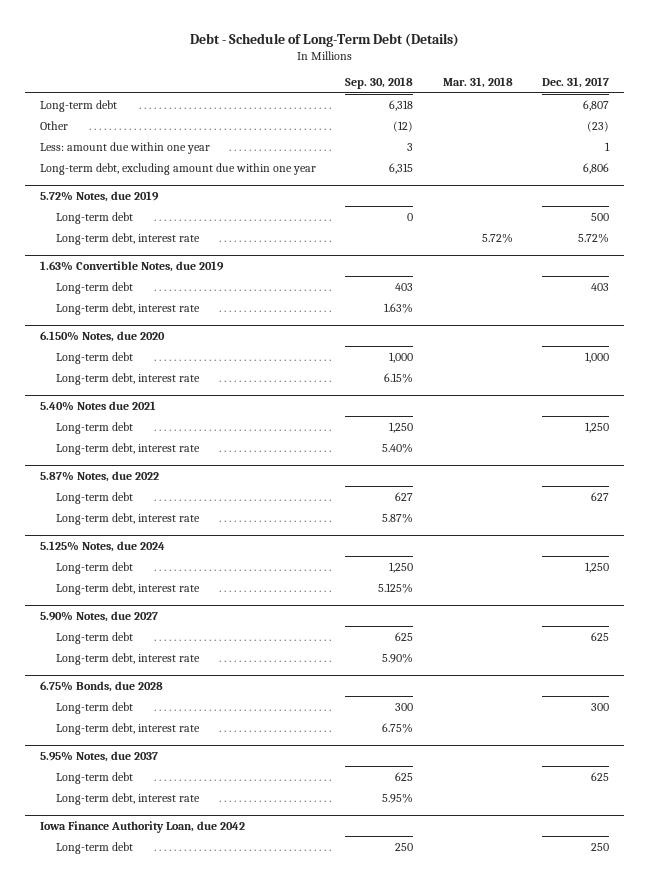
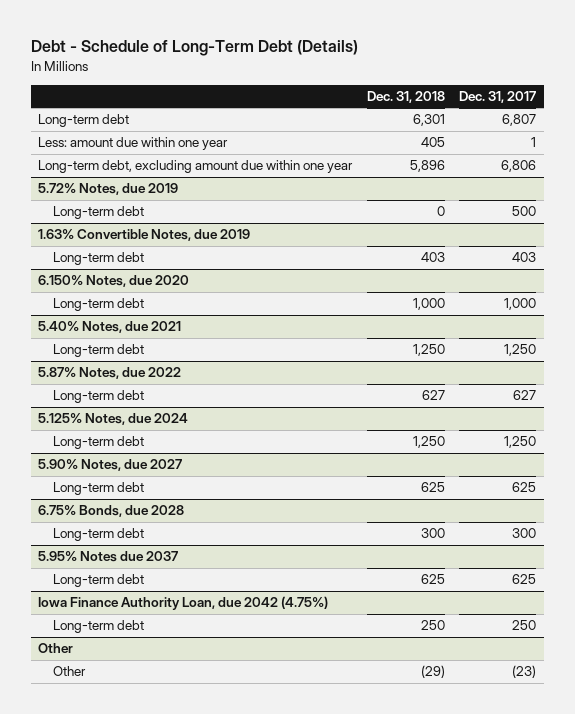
[345,77,414,90] Sep. 30, 2018 -> none
[442,77,513,89] Mar. 31, 2018 -> none
none -> [366,90,445,103] Dec. 31, 2018
[39,120,68,130] Other -> none
[56,232,201,245] Long-term debt, interest rate -> none
[56,302,201,315] Long-term debt, interest rate -> none
[56,372,201,385] Long-term debt, interest rate -> none
[39,400,156,411] 5.40% Notes due 2021 -> [38,321,182,334] 5.40% Notes, due 2021
[56,442,201,455] Long-term debt, interest rate -> none
[56,512,201,525] Long-term debt, interest rate -> none
[56,582,201,595] Long-term debt, interest rate -> none
[56,652,201,665] Long-term debt, interest rate -> none
[56,722,201,735] Long-term debt, interest rate -> none
[39,750,158,762] 5.95% Notes, due 2037 -> [38,551,179,563] 5.95% Notes due 2037
[56,792,201,805] Long-term debt, interest rate -> none
[39,820,245,833] Iowa Finance Authority Loan, due 2042 -> [38,596,329,611] Iowa Finance Authority Loan, due 2042 (4.75%)
none -> [38,643,74,654] Other
none -> [53,666,87,677] Other

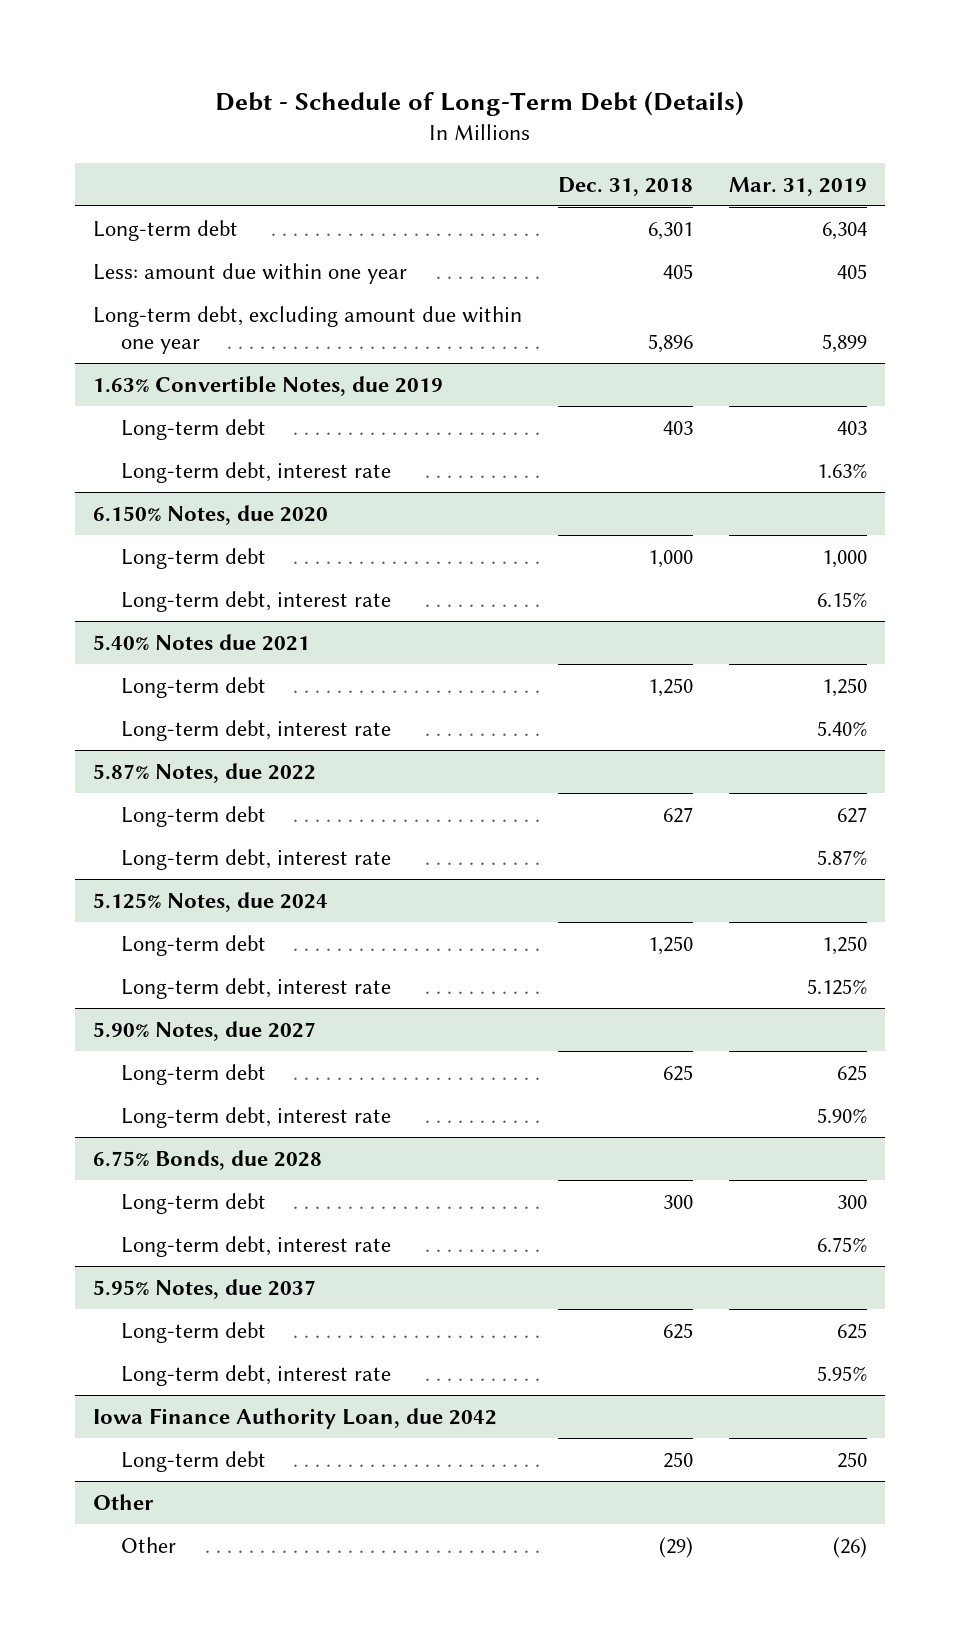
[459,90,537,103] Dec. 31, 2017 -> none
none -> [728,176,867,196] Mar. 31, 2019
[38,183,179,196] 5.72% Notes, due 2019 -> none
[53,206,145,220] Long-term debt -> none
none -> [120,461,391,483] Long-term debt, interest rate
none -> [120,590,391,612] Long-term debt, interest rate
[38,321,182,334] 5.40% Notes, due 2021 -> [92,633,310,651] 5.40% Notes due 2021
none -> [120,719,391,741] Long-term debt, interest rate
none -> [120,848,391,870] Long-term debt, interest rate
none -> [120,977,391,999] Long-term debt, interest rate
none -> [120,1106,391,1128] Long-term debt, interest rate
none -> [120,1235,391,1257] Long-term debt, interest rate
[38,551,179,563] 5.95% Notes due 2037 -> [92,1278,316,1299] 5.95% Notes, due 2037
none -> [120,1364,391,1386] Long-term debt, interest rate
[38,596,329,611] Iowa Finance Authority Loan, due 2042 (4.75%) -> [92,1407,497,1429] Iowa Finance Authority Loan, due 2042

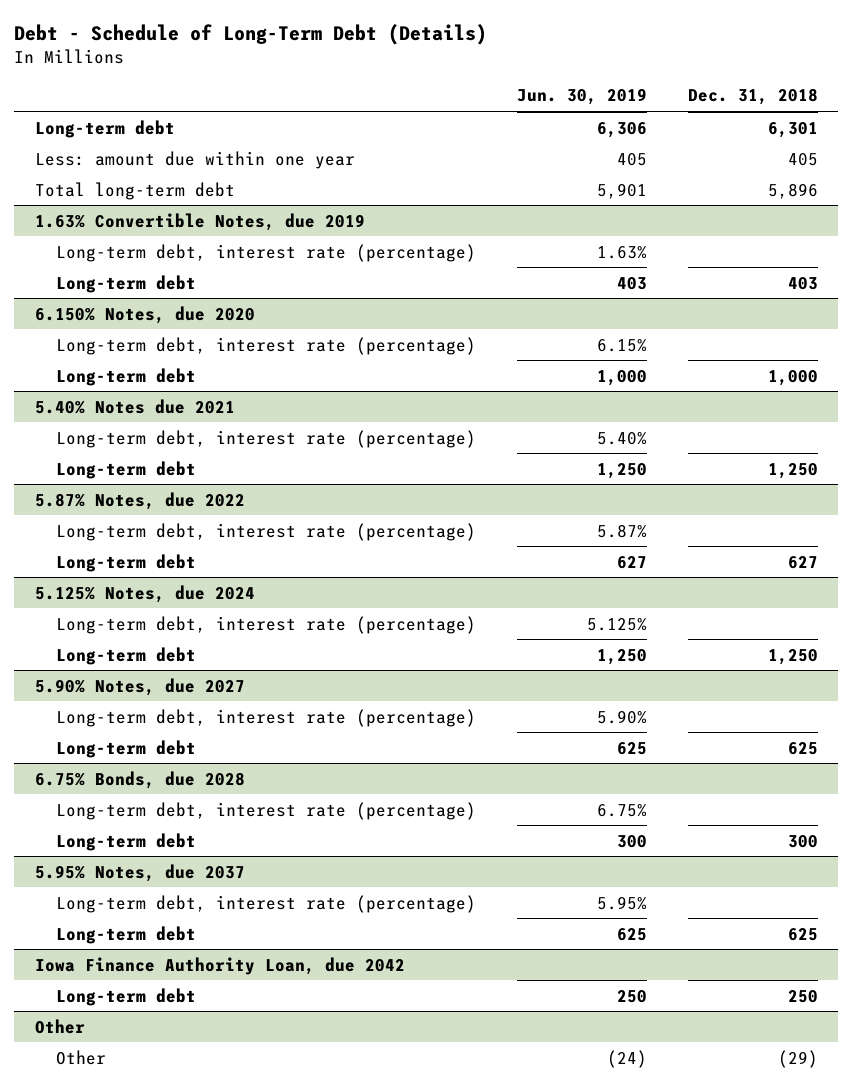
[728,176,867,196] Mar. 31, 2019 -> none
none -> [516,88,647,106] Jun. 30, 2019
[92,305,522,354] Long-term debt, excluding amount due within one year -> [34,181,235,200] Total long-term debt
none -> [56,243,477,262] Long-term debt, interest rate (percentage)
[120,461,391,483] Long-term debt, interest rate -> none
none -> [56,336,477,355] Long-term debt, interest rate (percentage)
[120,590,391,612] Long-term debt, interest rate -> none
none -> [56,429,477,448] Long-term debt, interest rate (percentage)
[120,719,391,741] Long-term debt, interest rate -> none
none -> [56,522,477,541] Long-term debt, interest rate (percentage)
[120,848,391,870] Long-term debt, interest rate -> none
none -> [56,615,477,634] Long-term debt, interest rate (percentage)
[120,977,391,999] Long-term debt, interest rate -> none
none -> [56,708,477,727] Long-term debt, interest rate (percentage)
[120,1106,391,1128] Long-term debt, interest rate -> none
none -> [56,801,477,820] Long-term debt, interest rate (percentage)
[120,1235,391,1257] Long-term debt, interest rate -> none
none -> [56,894,477,913] Long-term debt, interest rate (percentage)
[120,1364,391,1386] Long-term debt, interest rate -> none

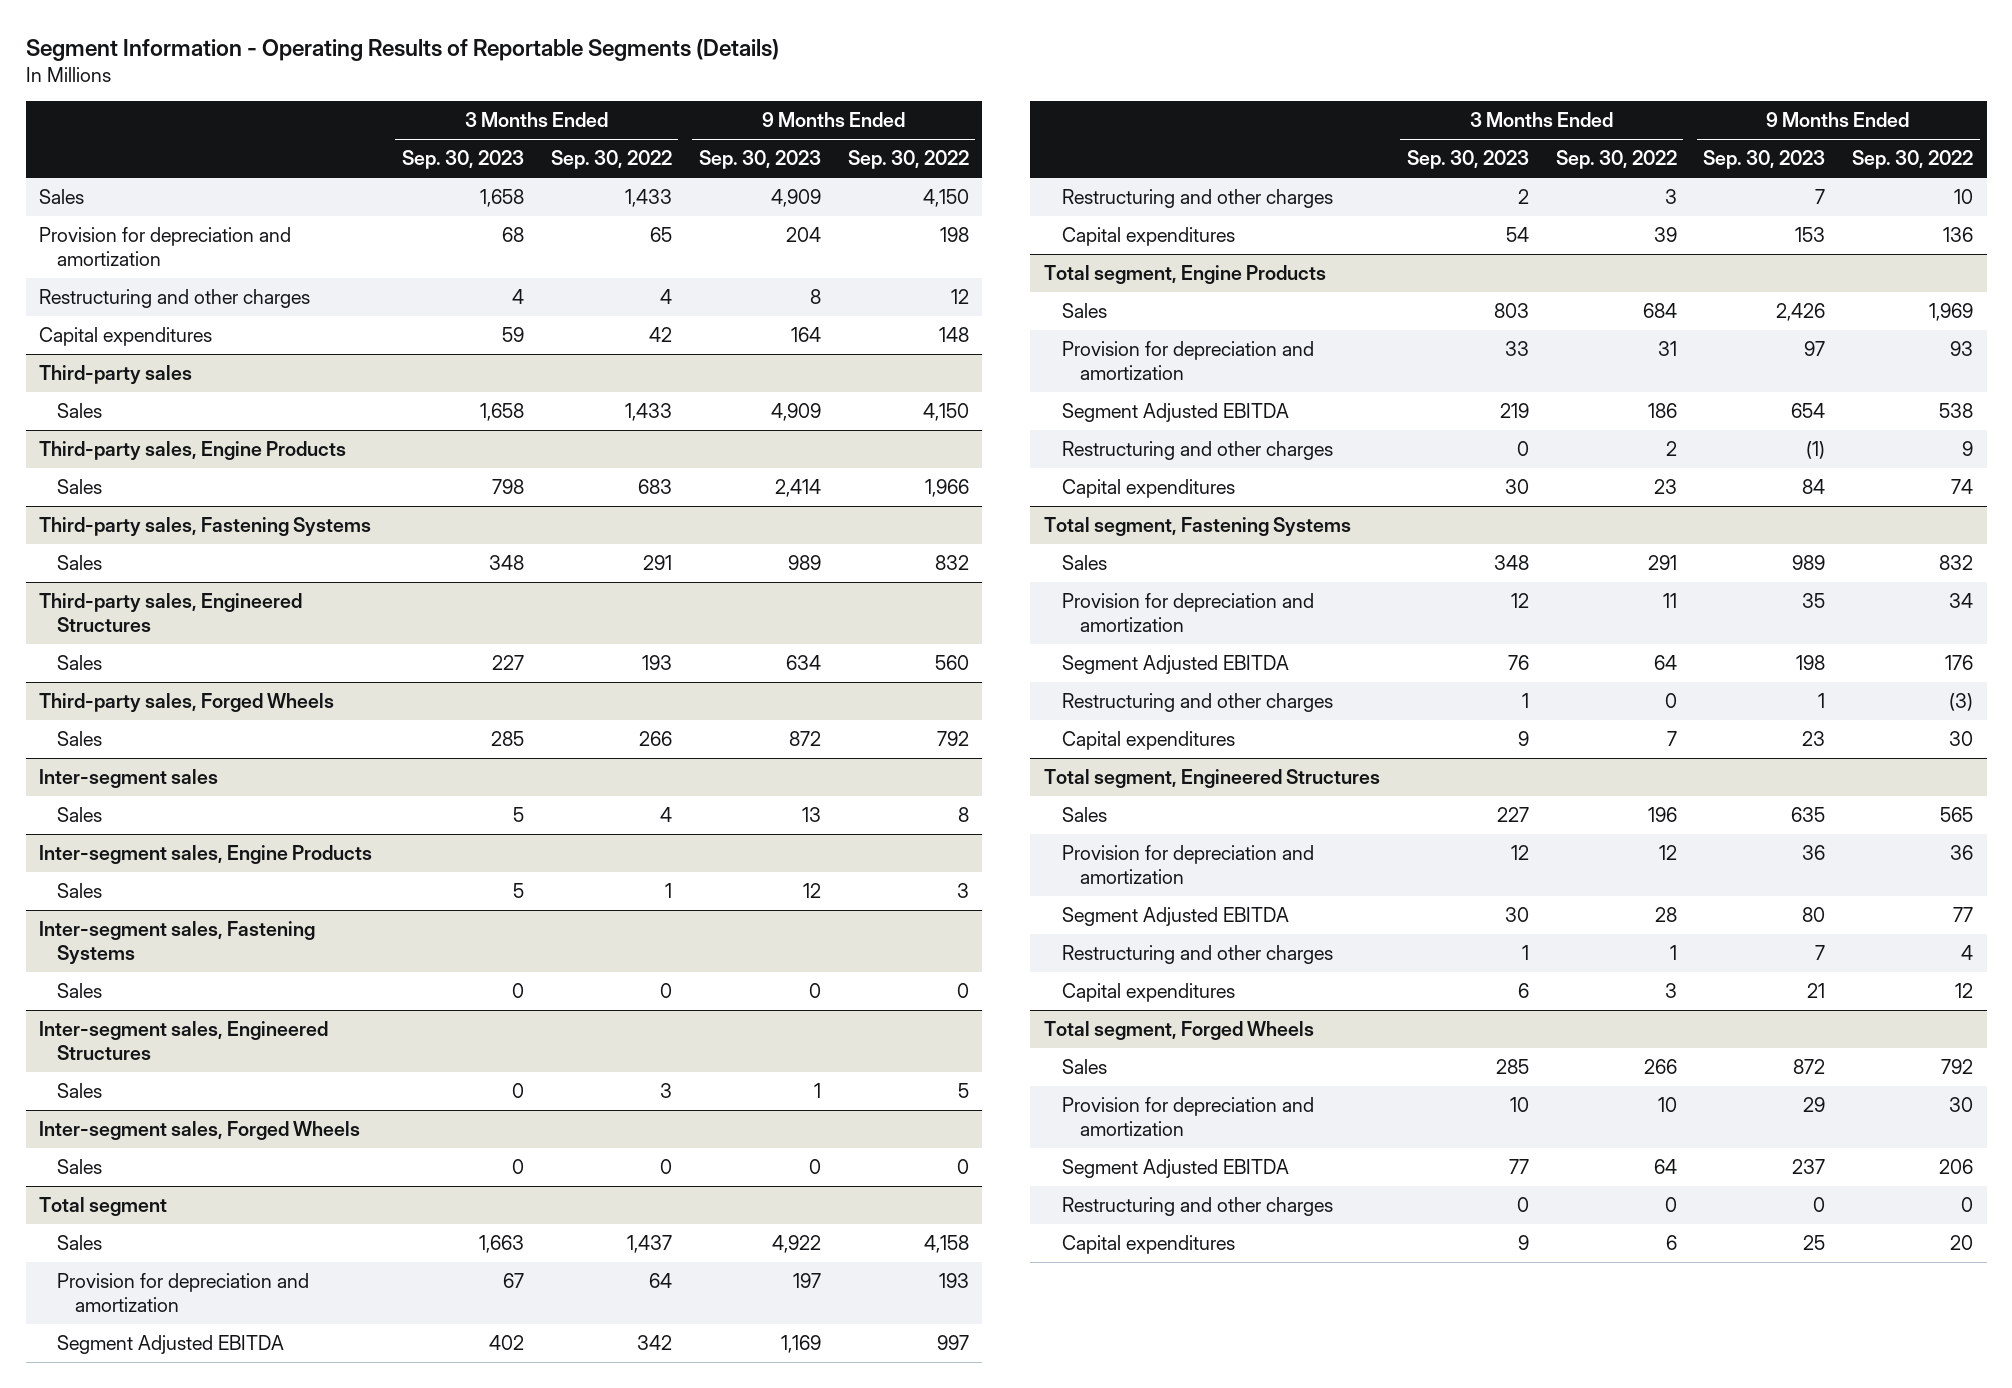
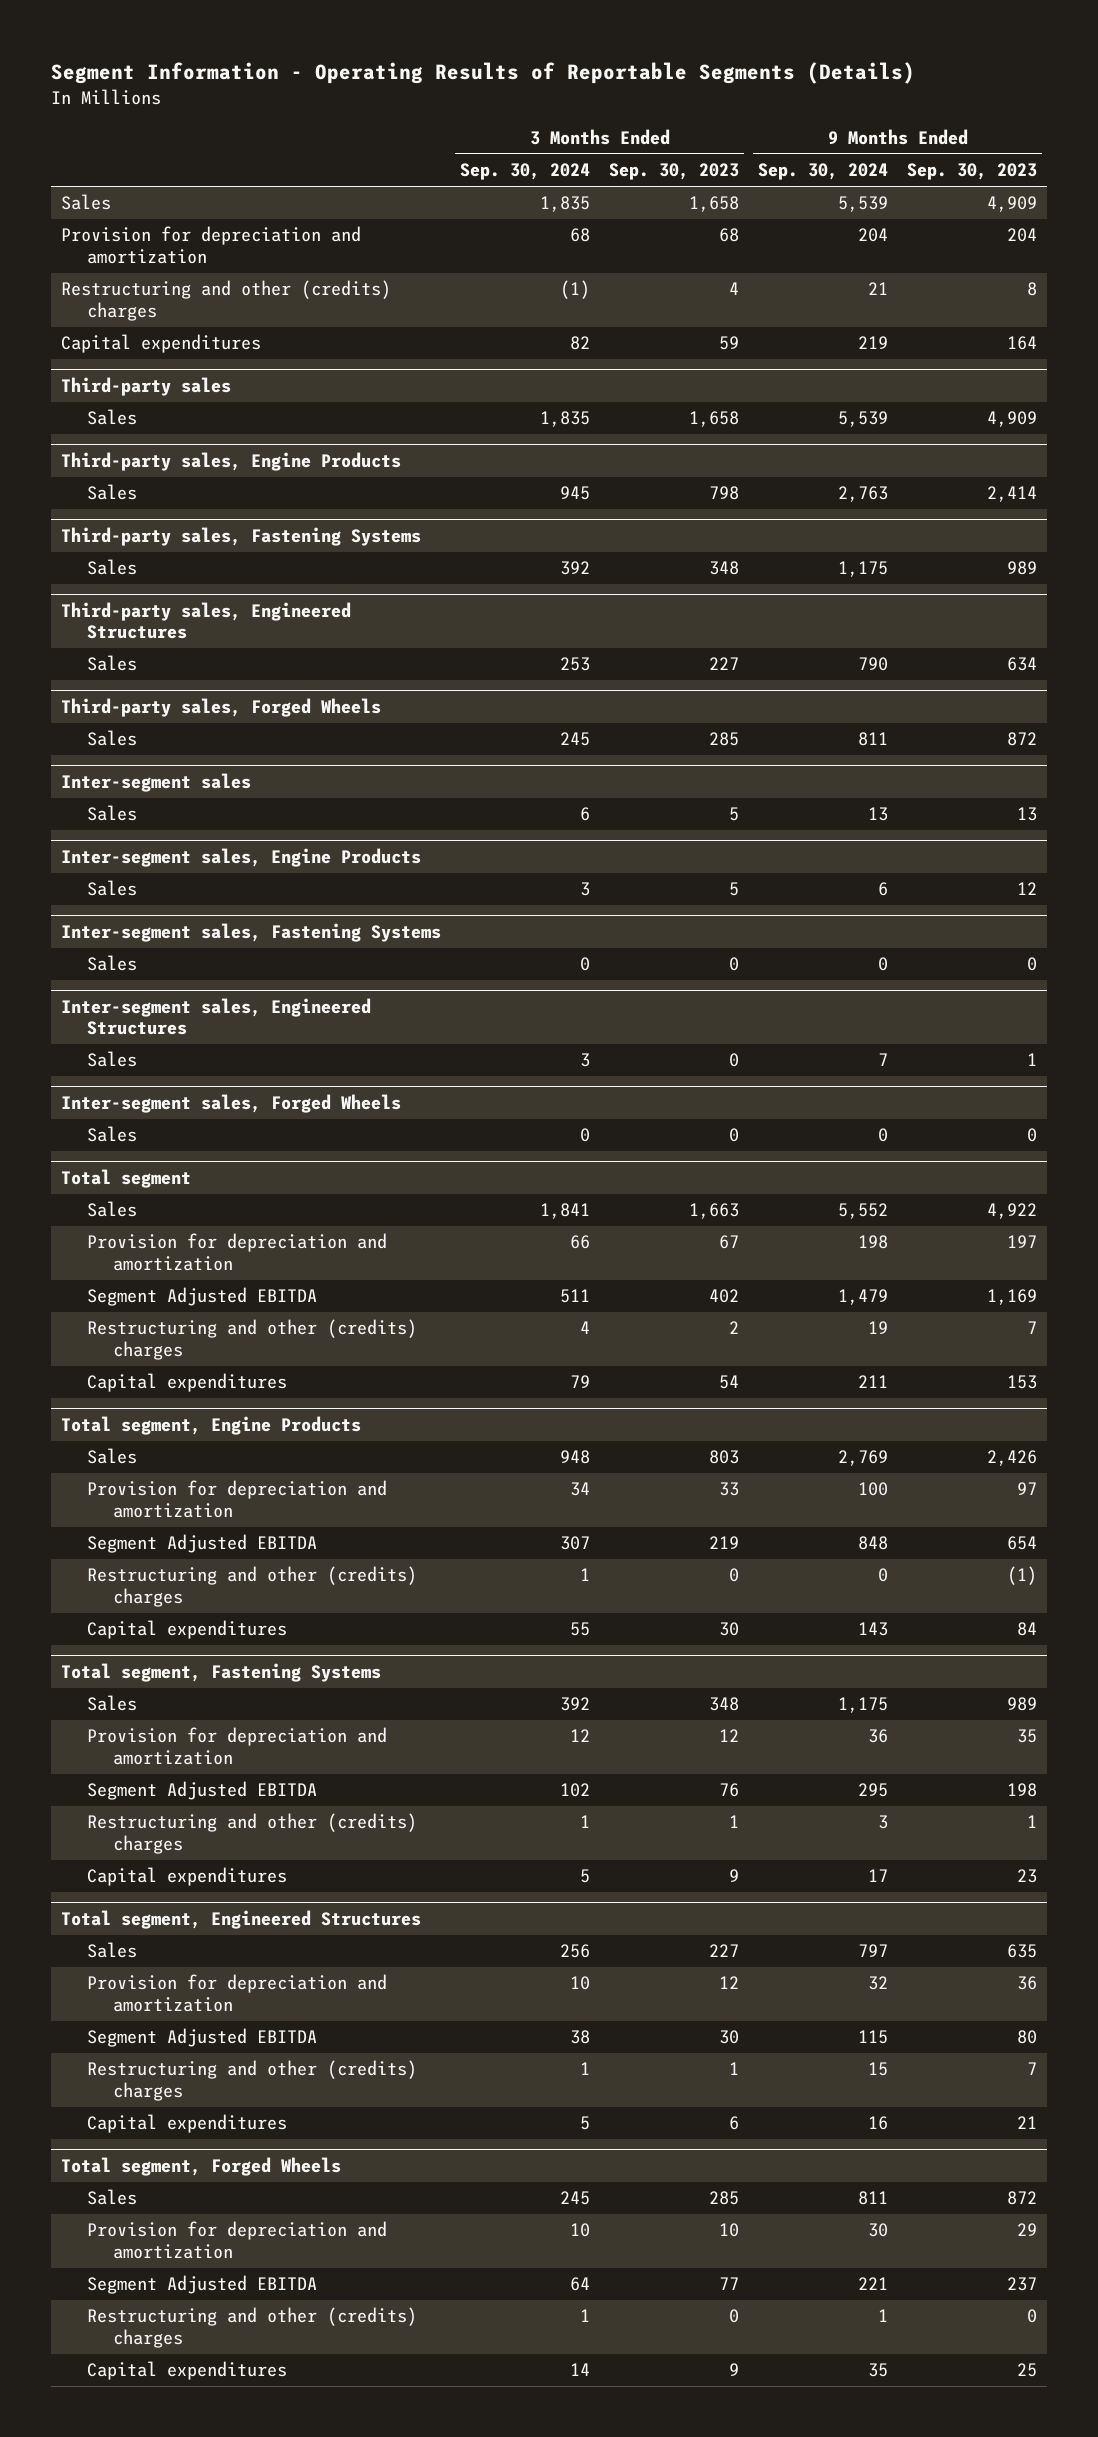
[550,150,672,170] Sep. 30, 2022 -> none
[847,150,969,170] Sep. 30, 2022 -> none
none -> [460,163,591,181] Sep. 30, 2024
none -> [758,163,889,181] Sep. 30, 2024
[39,289,311,309] Restructuring and other charges -> [61,280,392,321] Restructuring and other (credits) charges
[1061,189,1333,209] Restructuring and other charges -> [86,1319,417,1360] Restructuring and other (credits) charges
[1061,441,1333,461] Restructuring and other charges -> [86,1566,417,1607] Restructuring and other (credits) charges
[1061,693,1333,713] Restructuring and other charges -> [86,1813,417,1854] Restructuring and other (credits) charges
[1061,945,1333,965] Restructuring and other charges -> [86,2060,417,2101] Restructuring and other (credits) charges
[1061,1197,1333,1217] Restructuring and other charges -> [86,2307,417,2348] Restructuring and other (credits) charges

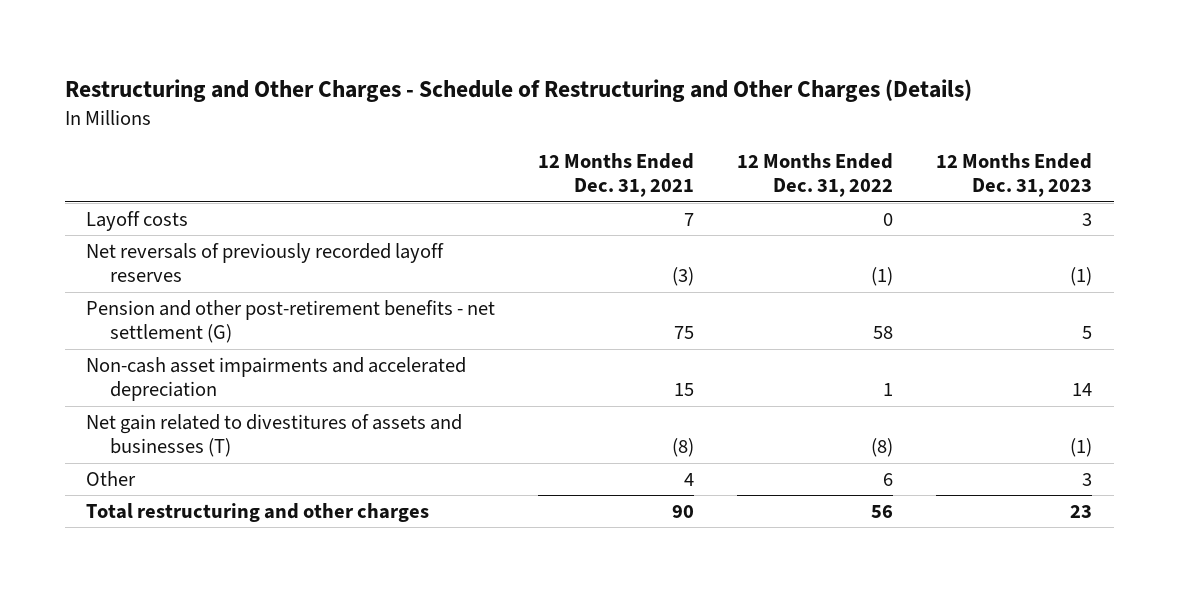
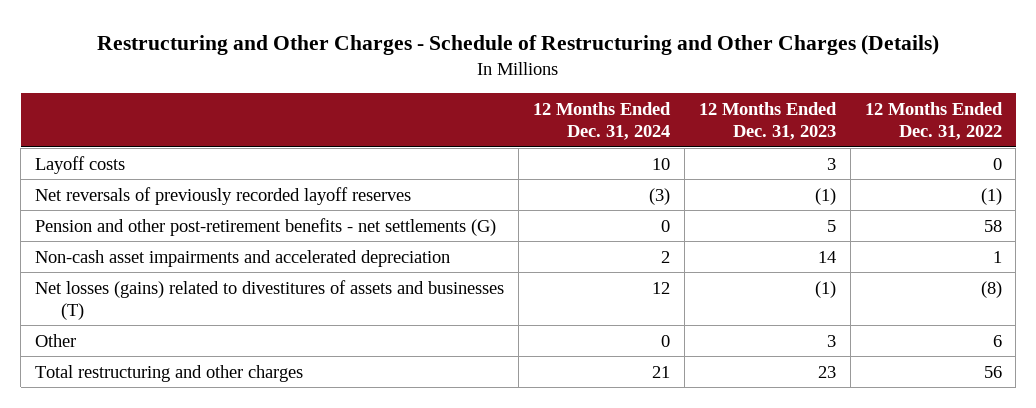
[538,152,695,198] 12 Months Ended Dec. 31, 2021 -> none
none -> [532,101,671,141] 12 Months Ended Dec. 31, 2024
[86,299,496,344] Pension and other post-retirement benefits - net settlement (G) -> [34,217,496,236] Pension and other post-retirement benefits - net settlements (G)
[86,413,463,458] Net gain related to divestitures of assets and businesses (T) -> [34,279,504,321] Net losses (gains) related to divestitures of assets and businesses (T)

